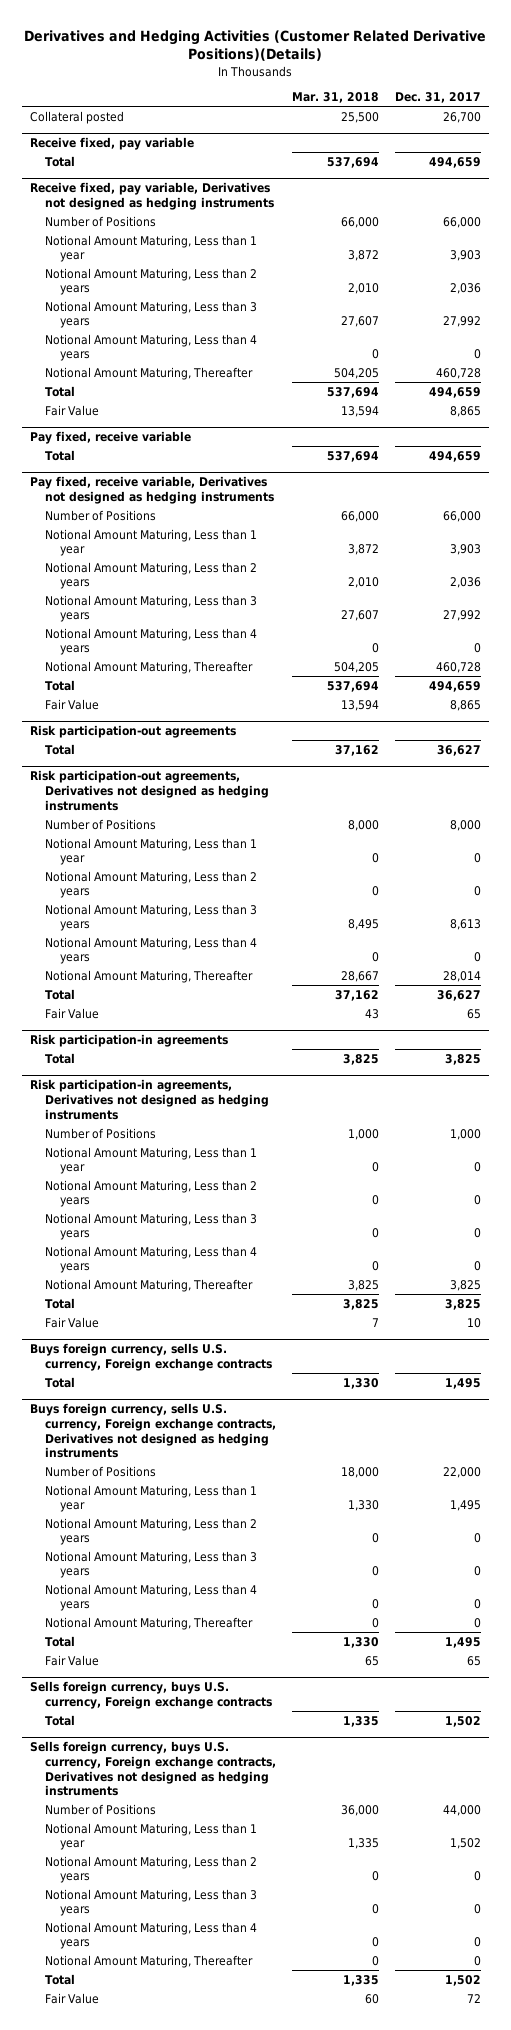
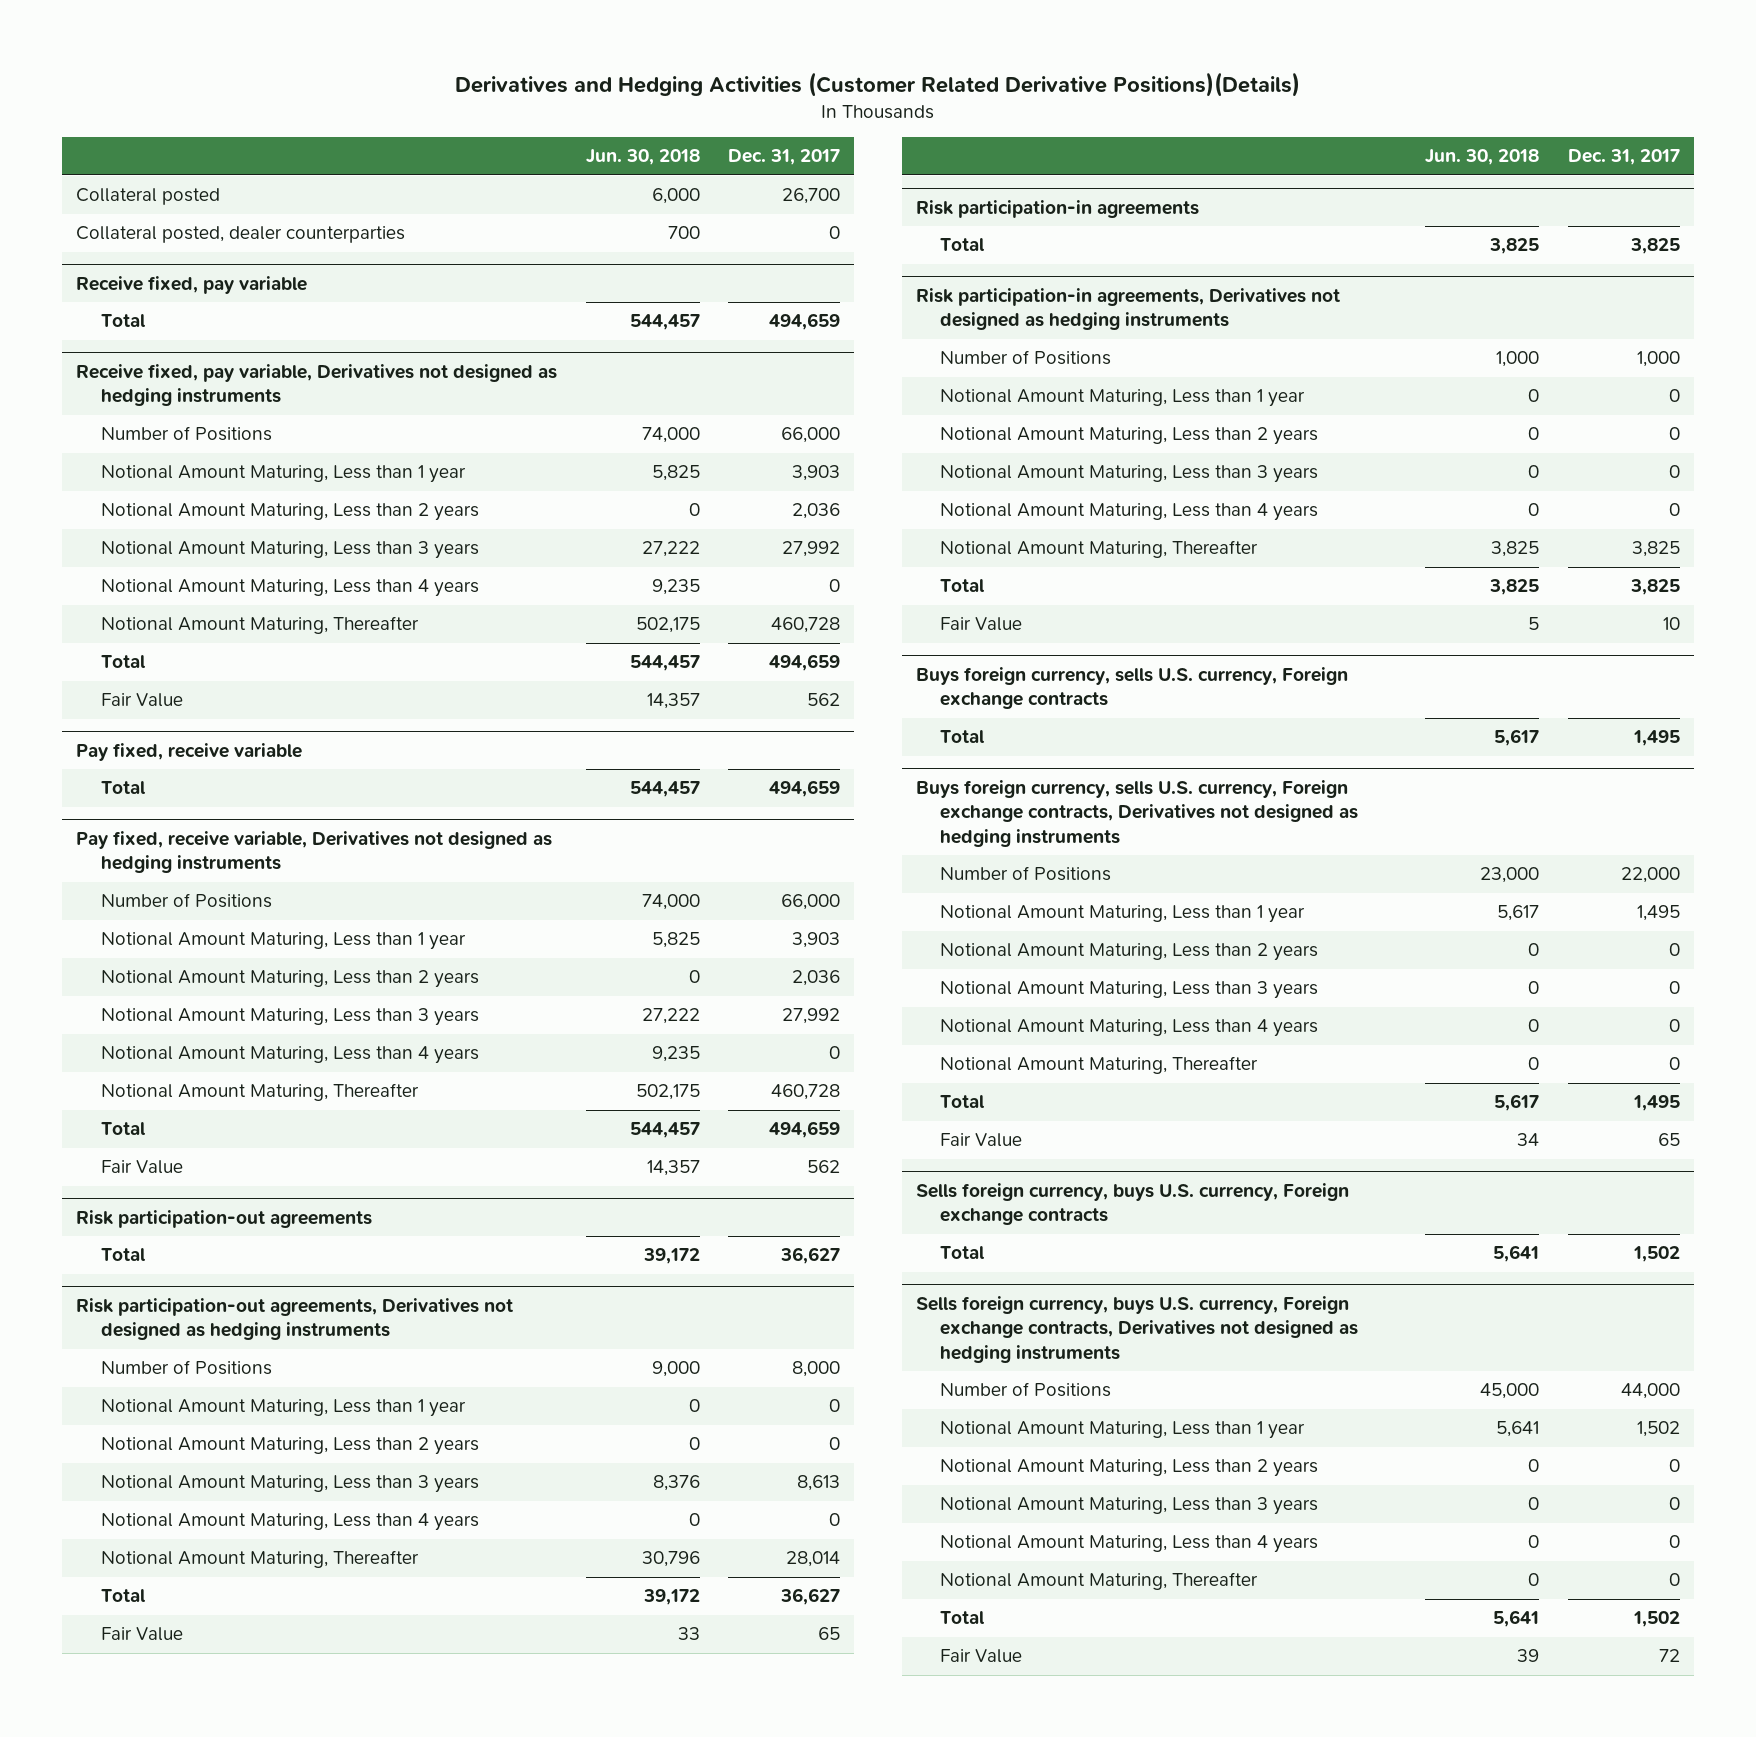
[291,92,379,104] Mar. 31, 2018 -> none
none -> [585,149,700,166] Jun. 30, 2018
none -> [76,226,406,244] Collateral posted, dealer counterparties
[449,405,481,417] 8,865 -> [807,693,841,707] 562
[449,699,481,711] 8,865 -> [807,1160,841,1174] 562

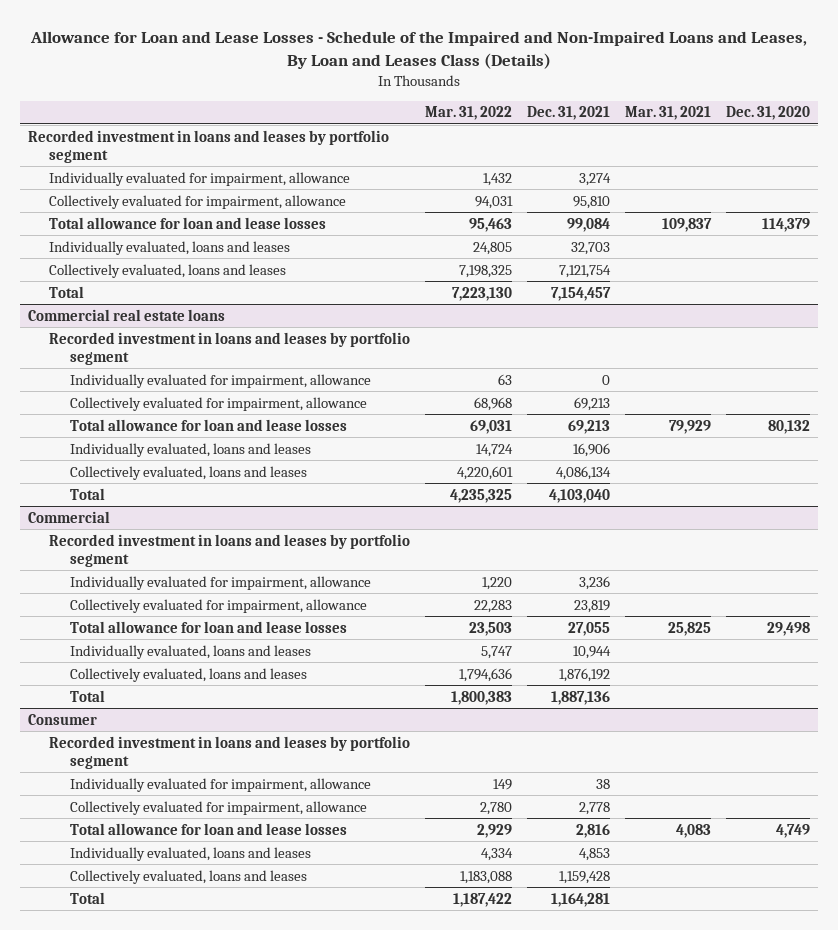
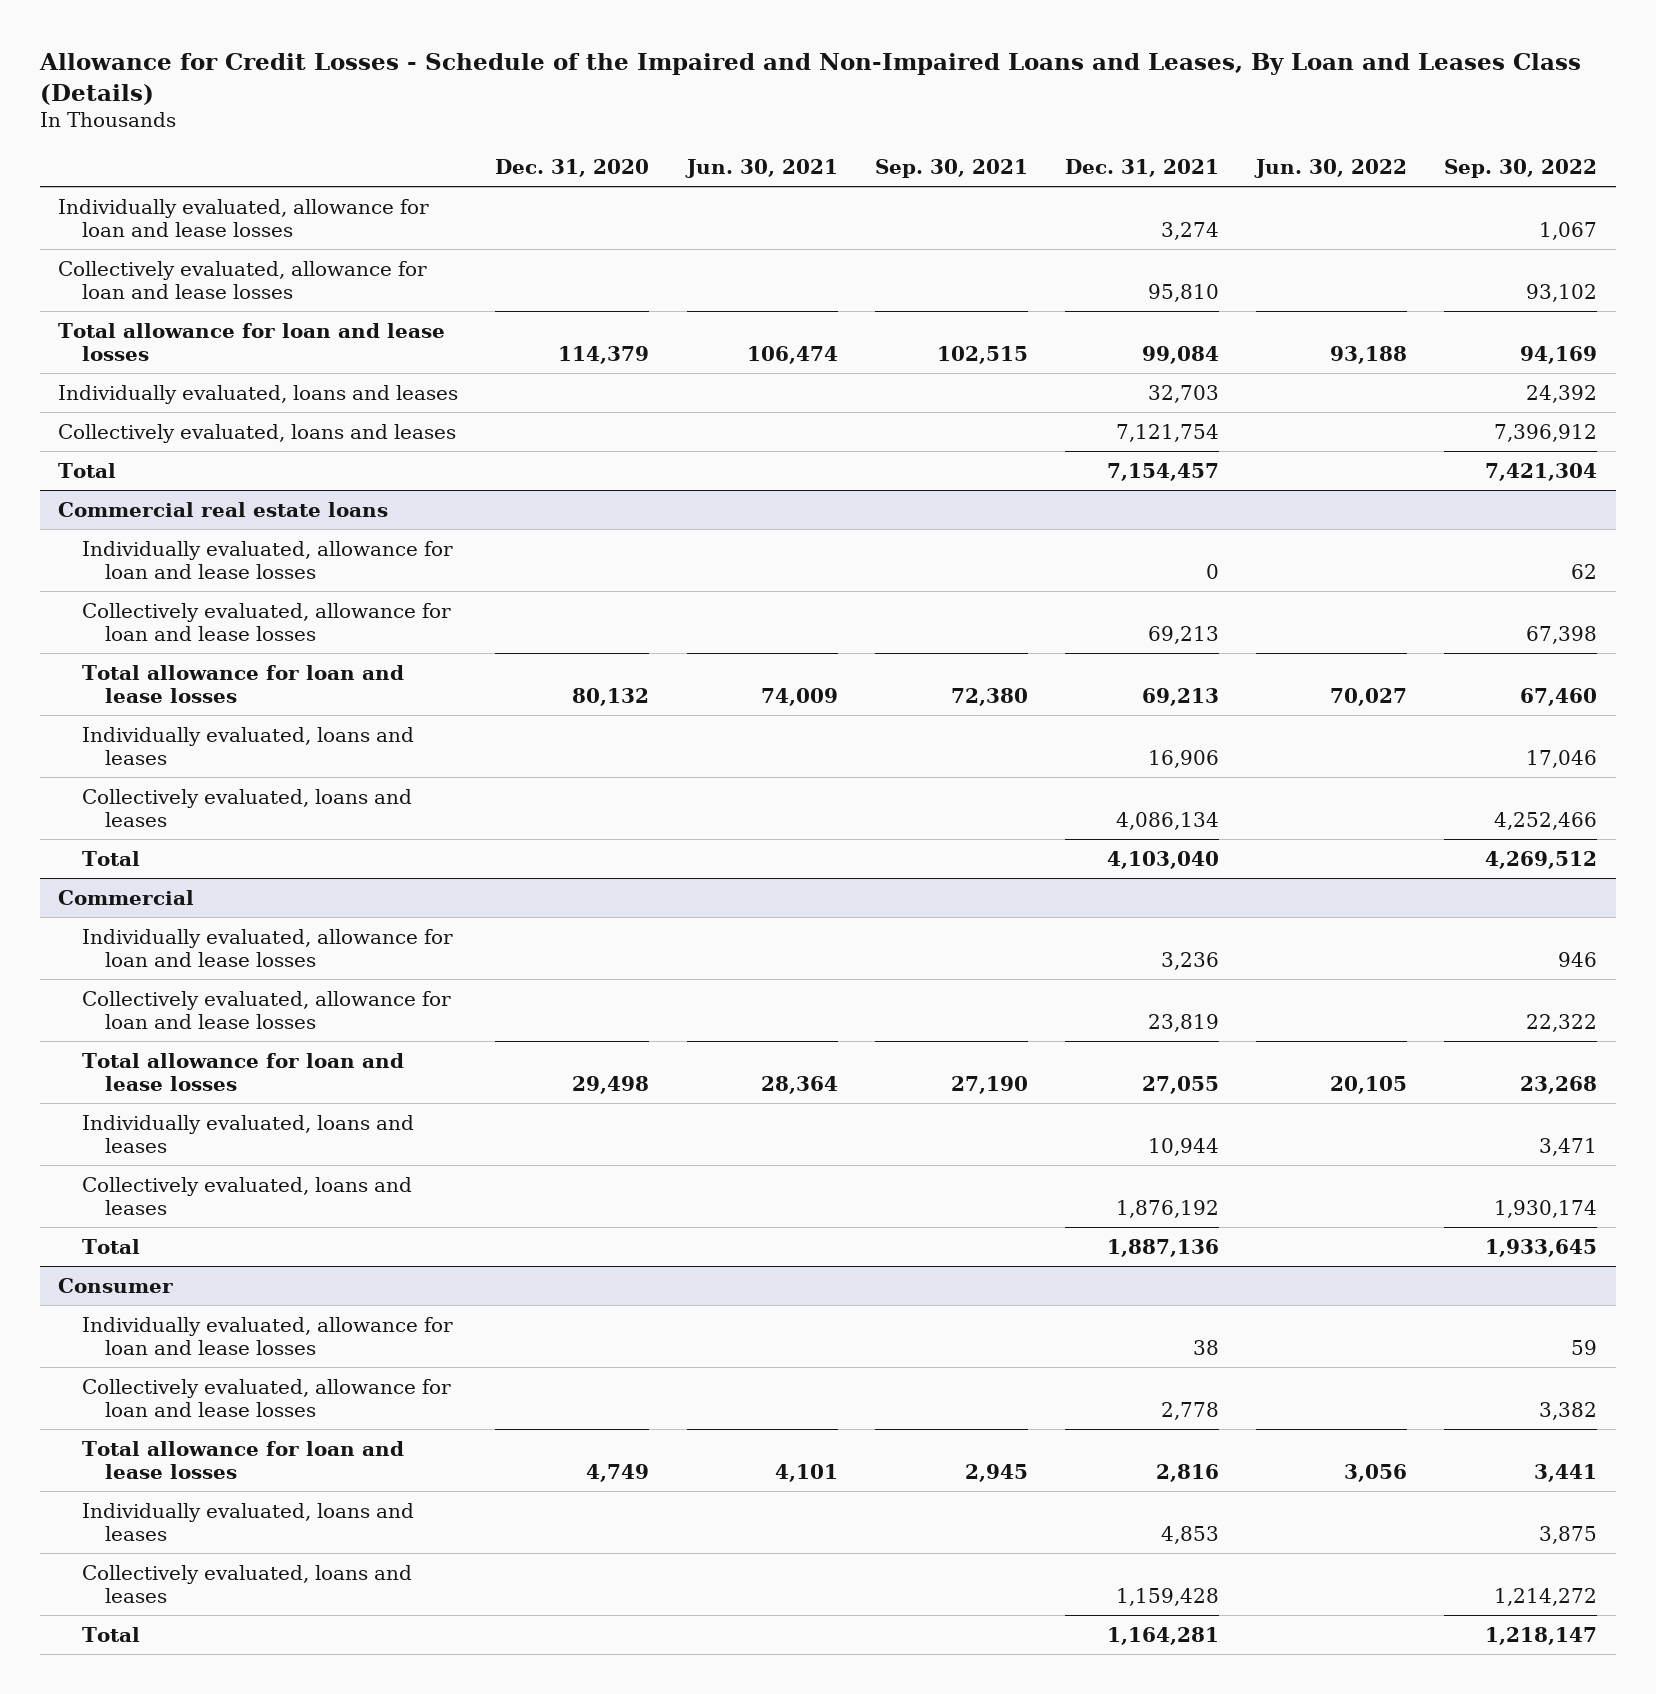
[30,31,808,70] Allowance for Loan and Lease Losses - Schedule of the Impaired and Non-Impaired Loans and Leases, By Loan and Leases Class (Details) -> [38,53,1581,105] Allowance for Credit Losses - Schedule of the Impaired and Non-Impaired Loans and Leases, By Loan and Leases Class (Details)
[425,106,513,121] Mar. 31, 2022 -> none
[625,106,712,121] Mar. 31, 2021 -> none
none -> [684,158,838,178] Jun. 30, 2021
none -> [874,158,1028,178] Sep. 30, 2021
none -> [1254,158,1408,178] Jun. 30, 2022
none -> [1444,158,1598,178] Sep. 30, 2022
[27,129,389,163] Recorded investment in loans and leases by portfolio segment -> none
[49,171,351,186] Individually evaluated for impairment, allowance -> [58,198,430,237] Individually evaluated, allowance for loan and lease losses
[49,194,347,209] Collectively evaluated for impairment, allowance -> [58,260,428,299] Collectively evaluated, allowance for loan and lease losses
[49,331,411,365] Recorded investment in loans and leases by portfolio segment -> none
[70,373,372,388] Individually evaluated for impairment, allowance -> [81,540,453,579] Individually evaluated, allowance for loan and lease losses
[70,396,368,411] Collectively evaluated for impairment, allowance -> [81,602,451,641] Collectively evaluated, allowance for loan and lease losses
[49,533,411,567] Recorded investment in loans and leases by portfolio segment -> none
[70,575,372,590] Individually evaluated for impairment, allowance -> [81,928,453,967] Individually evaluated, allowance for loan and lease losses
[70,598,368,613] Collectively evaluated for impairment, allowance -> [81,990,451,1029] Collectively evaluated, allowance for loan and lease losses
[49,735,411,769] Recorded investment in loans and leases by portfolio segment -> none
[70,777,372,792] Individually evaluated for impairment, allowance -> [81,1316,453,1355] Individually evaluated, allowance for loan and lease losses
[70,800,368,815] Collectively evaluated for impairment, allowance -> [81,1378,451,1417] Collectively evaluated, allowance for loan and lease losses

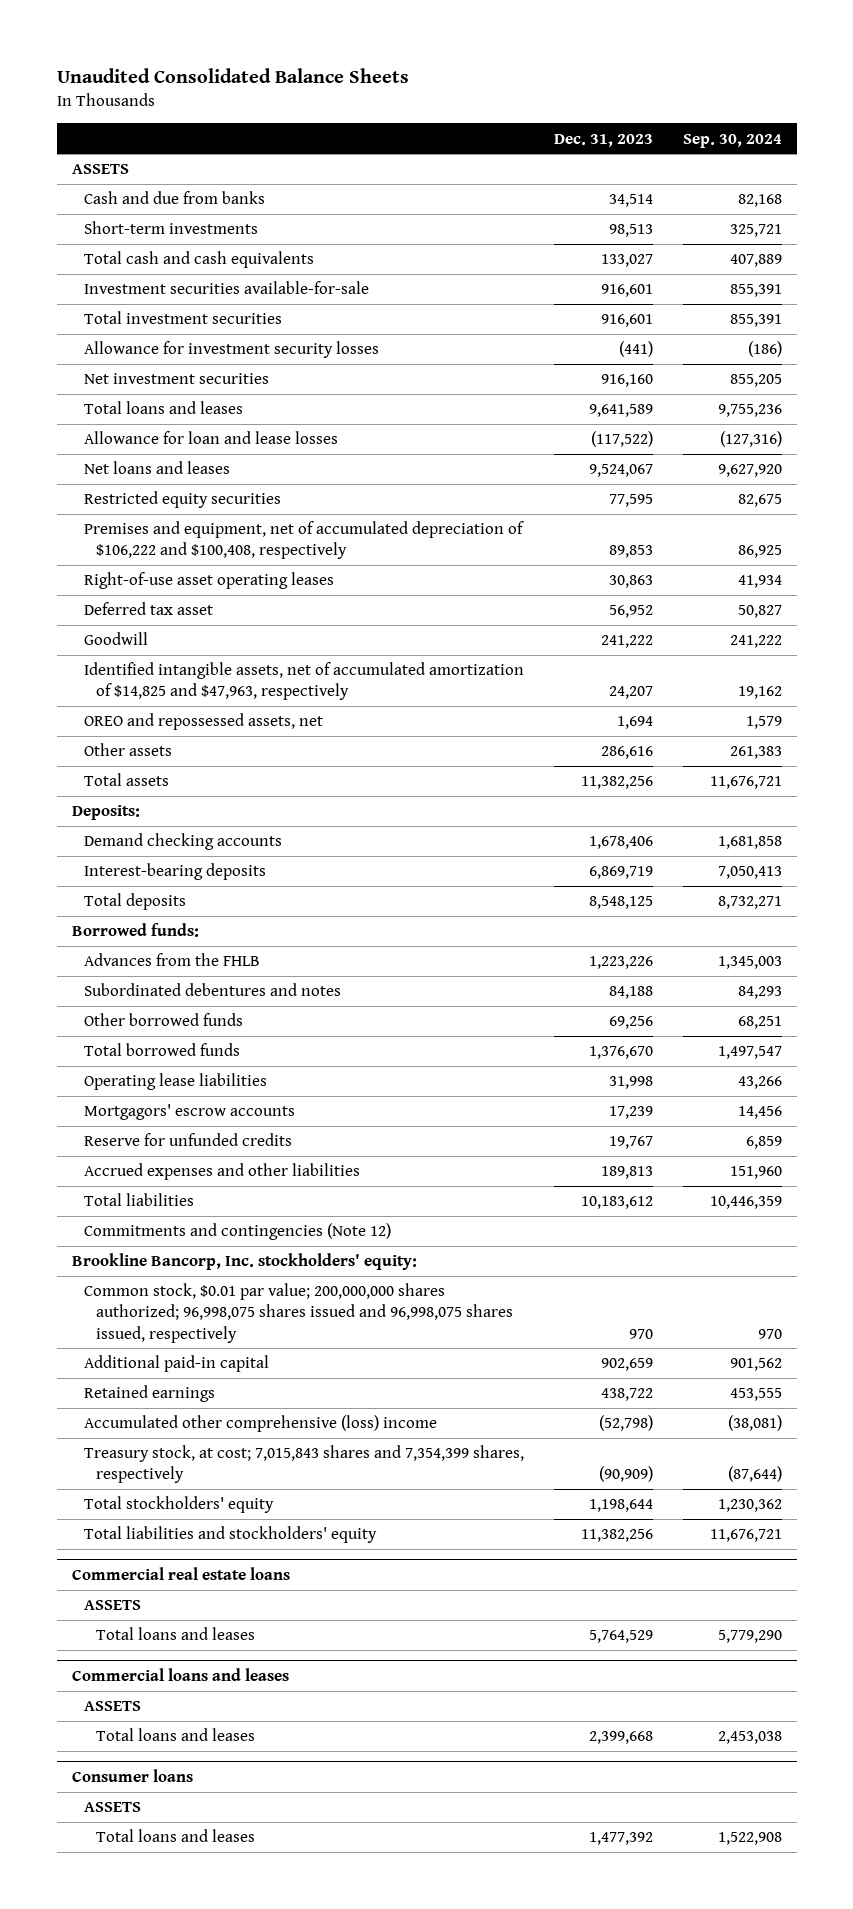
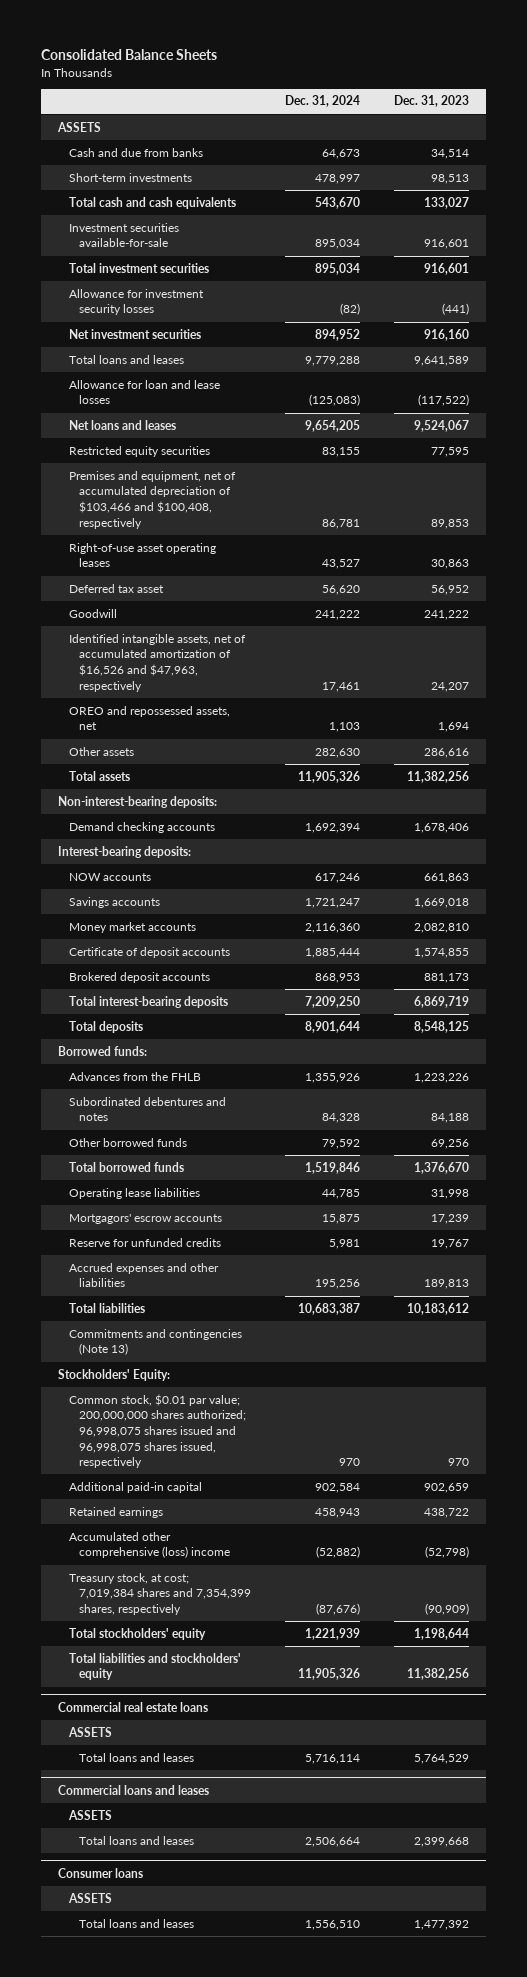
[56,68,409,84] Unaudited Consolidated Balance Sheets -> [41,49,218,61] Consolidated Balance Sheets
[682,133,782,148] Sep. 30, 2024 -> none
none -> [284,95,360,108] Dec. 31, 2024
[83,521,524,560] Premises and equipment, net of accumulated depreciation of $106,222 and $100,408, respectively -> [68,470,236,529] Premises and equipment, net of accumulated depreciation of $103,466 and $100,408, respectively
[83,662,524,701] Identified intangible assets, net of accumulated amortization of $14,825 and $47,963, respectively -> [68,633,246,692] Identified intangible assets, net of accumulated amortization of $16,526 and $47,963, respectively
[71,805,140,821] Deposits: -> none
none -> [58,795,218,808] Non-interest-bearing deposits:
none -> [58,845,192,858] Interest-bearing deposits:
none -> [68,872,151,881] NOW accounts
none -> [68,896,160,908] Savings accounts
none -> [68,921,196,933] Money market accounts
none -> [68,946,230,958] Certificate of deposit accounts
none -> [68,971,210,983] Brokered deposit accounts
[83,863,266,881] Interest-bearing deposits -> [68,995,228,1008] Total interest-bearing deposits
[71,1253,417,1271] Brookline Bancorp, Inc. stockholders' equity: -> none
[83,1223,391,1241] Commitments and contingencies (Note 12) -> [68,1328,242,1356] Commitments and contingencies (Note 13)
none -> [58,1368,171,1381] Stockholders' Equity:
[83,1445,524,1484] Treasury stock, at cost; 7,015,843 shares and 7,354,399 shares, respectively -> [68,1572,252,1615] Treasury stock, at cost; 7,019,384 shares and 7,354,399 shares, respectively

